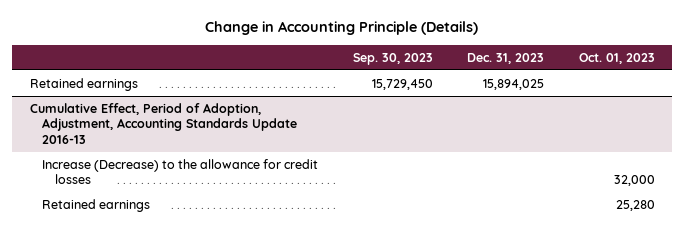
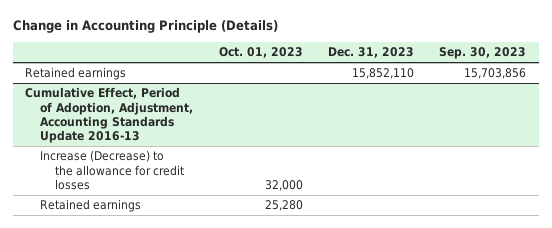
[371,79,433,91] 15,729,450 -> [464,68,527,80] 15,703,856
[483,79,545,91] 15,894,025 -> [352,68,415,80] 15,852,110

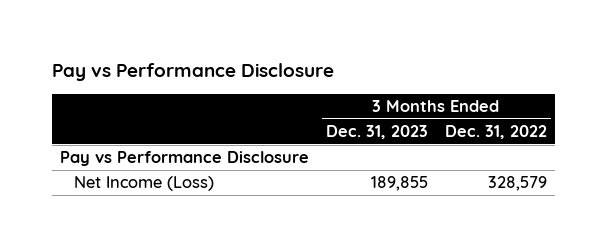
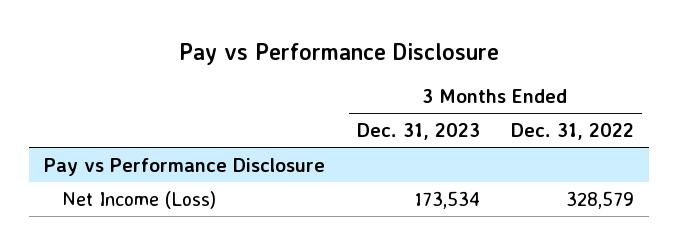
[370,176,428,192] 189,855 -> [413,190,480,209] 173,534

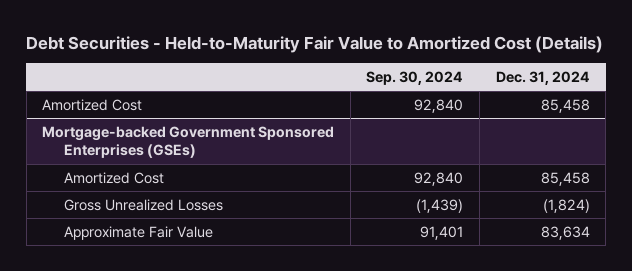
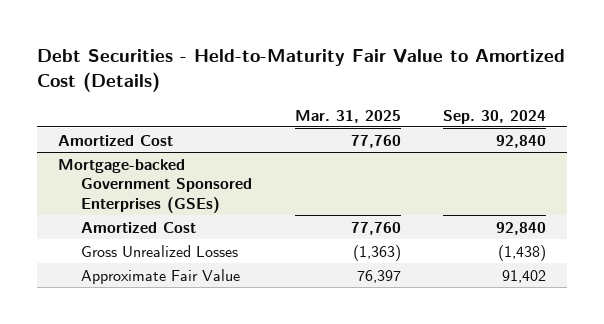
[495,71,590,86] Dec. 31, 2024 -> none
none -> [294,109,401,123] Mar. 31, 2025
[416,198,464,213] (1,439) -> [498,244,547,261] (1,438)
[420,225,464,240] 91,401 -> [502,269,547,283] 91,402

